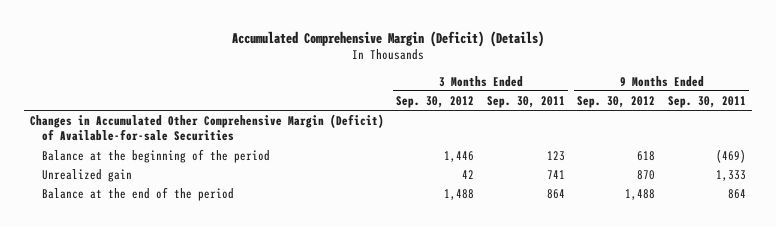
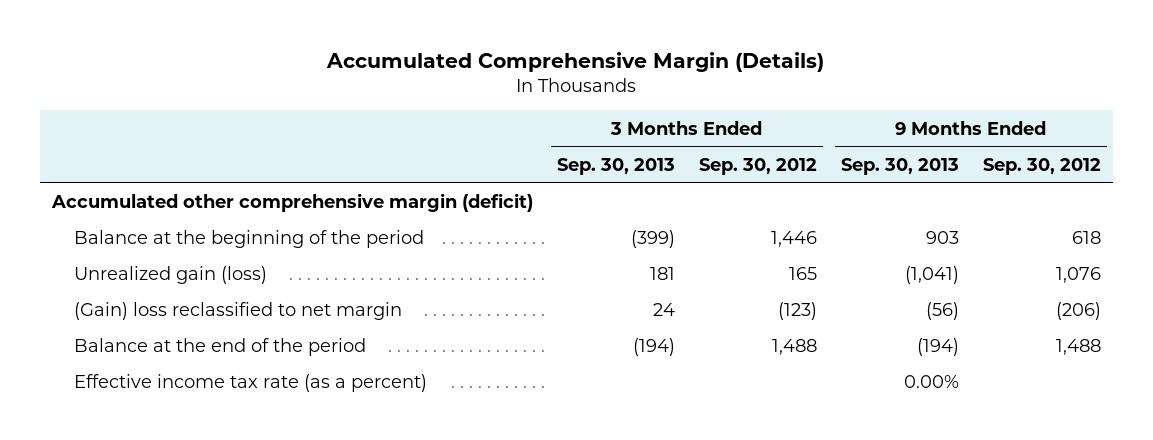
[231,30,544,47] Accumulated Comprehensive Margin (Deficit) (Details) -> [326,52,825,73] Accumulated Comprehensive Margin (Details)
[486,95,565,108] Sep. 30, 2011 -> none
[667,95,746,108] Sep. 30, 2011 -> none
none -> [557,157,676,175] Sep. 30, 2013
none -> [840,157,959,175] Sep. 30, 2013
[29,113,384,142] Changes in Accumulated Other Comprehensive Margin (Deficit) of Available-for-sale Securities -> [51,193,534,213] Accumulated other comprehensive margin (deficit)
[41,168,132,182] Unrealized gain -> [73,266,267,285] Unrealized gain (loss)
[462,169,475,179] 42 -> [788,267,817,281] 165
[637,169,656,180] 870 -> [1055,267,1101,284] 1,076
none -> [73,302,402,321] (Gain) loss reclassified to net margin
none -> [73,374,427,393] Effective income tax rate (as a percent)

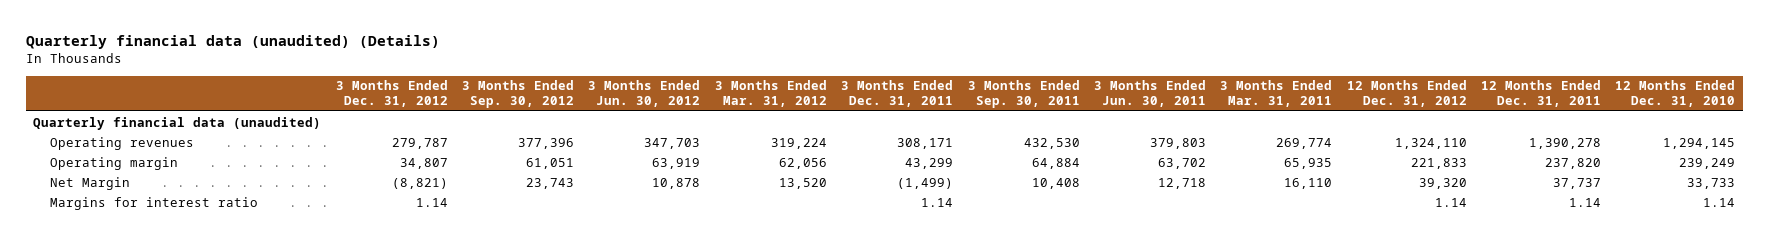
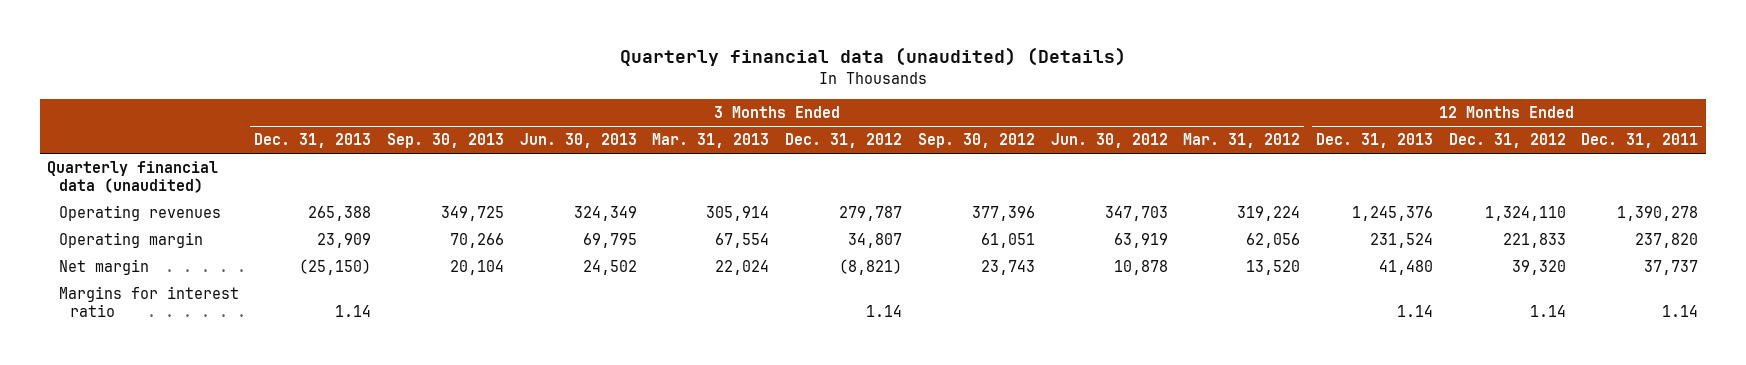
[841,80,954,107] 3 Months Ended Dec. 31, 2011 -> none
[967,80,1080,108] 3 Months Ended Sep. 30, 2011 -> none
[1093,80,1206,107] 3 Months Ended Jun. 30, 2011 -> none
[1220,80,1333,107] 3 Months Ended Mar. 31, 2011 -> none
[1615,80,1736,107] 12 Months Ended Dec. 31, 2010 -> none
none -> [254,133,372,149] Dec. 31, 2013
none -> [387,133,505,149] Sep. 30, 2013
none -> [519,133,637,149] Jun. 30, 2013
none -> [652,133,770,149] Mar. 31, 2013
none -> [1316,133,1434,149] Dec. 31, 2013
[49,176,130,190] Net Margin -> [58,259,149,276] Net margin

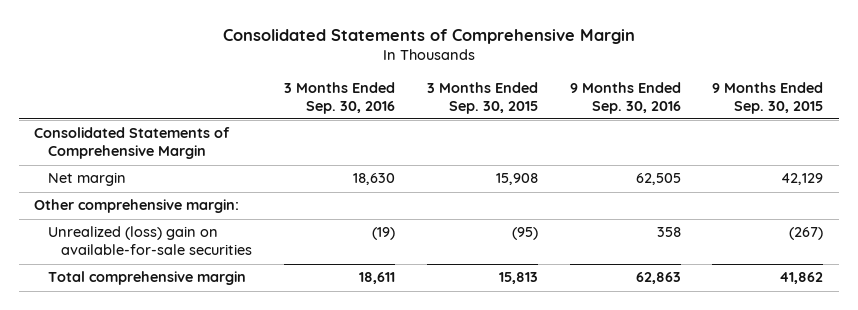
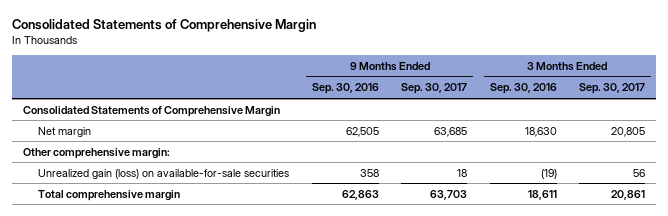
[426,81,538,114] 3 Months Ended Sep. 30, 2015 -> none
[712,81,824,114] 9 Months Ended Sep. 30, 2015 -> none
none -> [401,83,468,95] Sep. 30, 2017
none -> [579,83,646,95] Sep. 30, 2017
[47,226,253,256] Unrealized (loss) gain on available-for-sale securities -> [38,168,290,179] Unrealized gain (loss) on available-for-sale securities

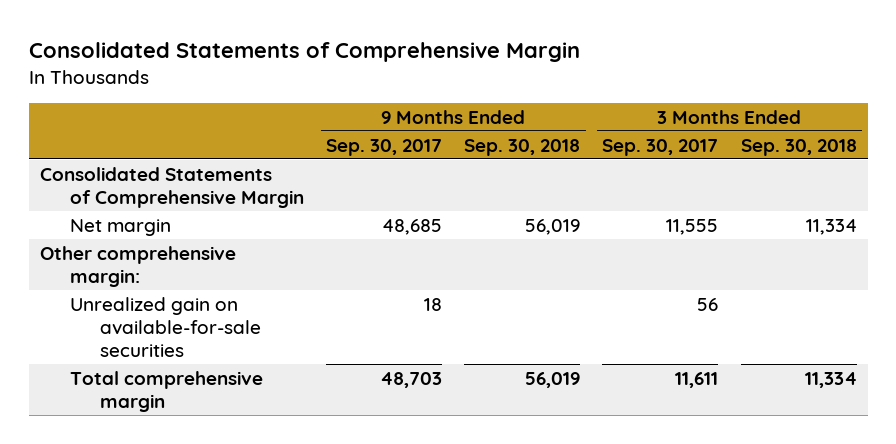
[311,83,379,95] Sep. 30, 2016 -> none
[489,83,557,95] Sep. 30, 2016 -> none
none -> [464,138,581,156] Sep. 30, 2018
none -> [740,138,857,156] Sep. 30, 2018
[434,126,468,137] 63,685 -> [382,218,443,235] 48,685
[611,126,646,137] 20,805 -> [666,218,719,235] 11,555
[38,168,290,179] Unrealized gain (loss) on available-for-sale securities -> [69,296,262,357] Unrealized gain on available-for-sale securities
[430,189,468,200] 63,703 -> [380,371,443,388] 48,703
[611,189,646,200] 20,861 -> [675,371,719,388] 11,611

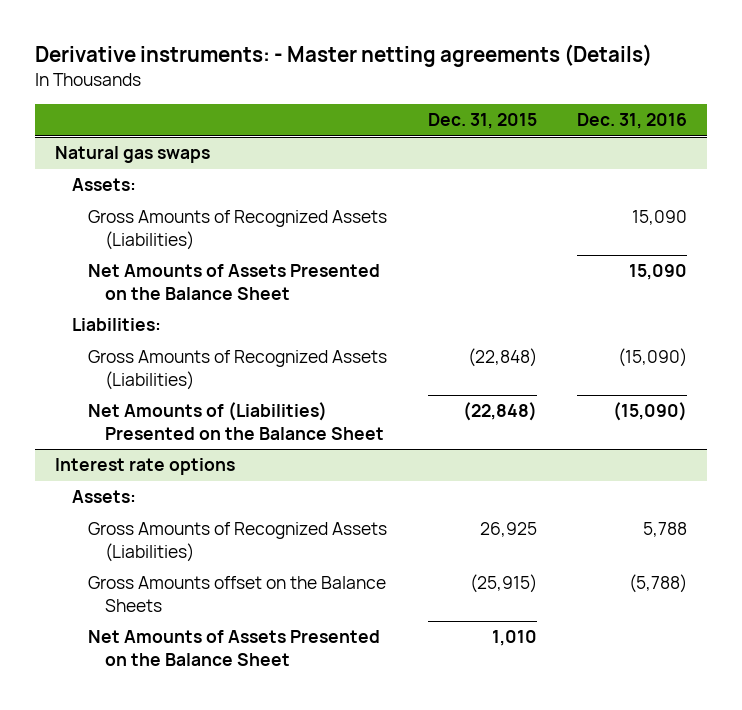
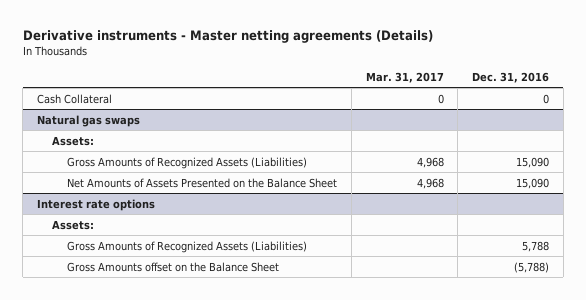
[35,44,653,68] Derivative instruments: - Master netting agreements (Details) -> [22,30,433,44] Derivative instruments - Master netting agreements (Details)
[427,113,537,130] Dec. 31, 2015 -> none
none -> [365,71,444,83] Mar. 31, 2017
none -> [37,93,113,104] Cash Collateral
[71,318,161,332] Liabilities: -> none
[88,350,388,390] Gross Amounts of Recognized Assets (Liabilities) -> none
[88,402,385,440] Net Amounts of (Liabilities) Presented on the Balance Sheet -> none
[88,630,381,666] Net Amounts of Assets Presented on the Balance Sheet -> none
[88,576,387,612] Gross Amounts offset on the Balance Sheets -> [67,261,280,272] Gross Amounts offset on the Balance Sheet

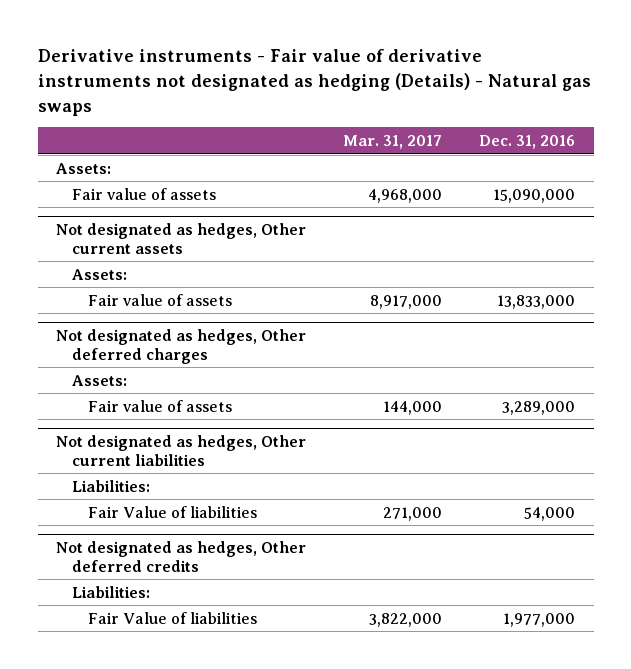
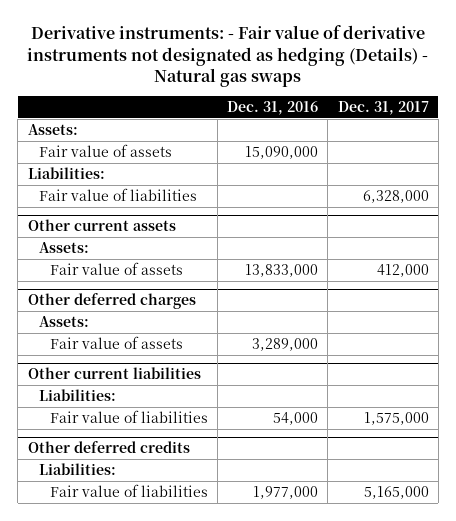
[37,49,591,116] Derivative instruments - Fair value of derivative instruments not designated as hedging (Details) - Natural gas swaps -> [27,25,429,88] Derivative instruments: - Fair value of derivative instruments not designated as hedging (Details) - Natural gas swaps
[343,135,443,150] Mar. 31, 2017 -> none
none -> [337,100,429,115] Dec. 31, 2017
[56,222,307,254] Not designated as hedges, Other current assets -> none
none -> [27,166,105,179] Liabilities:
none -> [38,187,197,201] Fair value of liabilities
none -> [27,219,176,232] Other current assets
[56,328,307,364] Not designated as hedges, Other deferred charges -> none
none -> [27,293,196,310] Other deferred charges
[56,434,307,466] Not designated as hedges, Other current liabilities -> none
none -> [27,367,201,380] Other current liabilities
[56,540,307,572] Not designated as hedges, Other deferred credits -> none
[88,505,258,518] Fair Value of liabilities -> [50,409,209,423] Fair value of liabilities
none -> [27,441,190,454] Other deferred credits
[88,611,258,624] Fair Value of liabilities -> [50,483,209,497] Fair value of liabilities

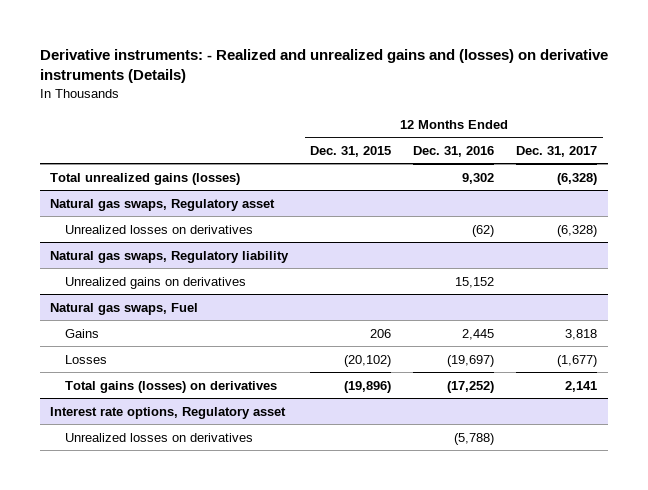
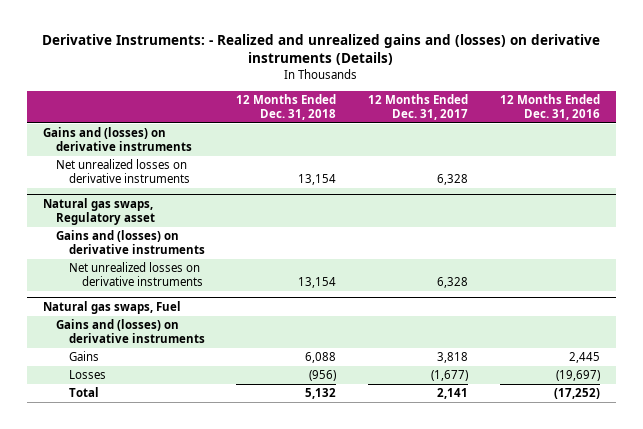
[39,48,608,84] Derivative instruments: - Realized and unrealized gains and (losses) on derivative instruments (Details) -> [42,33,601,66] Derivative Instruments: - Realized and unrealized gains and (losses) on derivative instruments (Details)
[310,145,392,157] Dec. 31, 2015 -> none
none -> [236,93,337,120] 12 Months Ended Dec. 31, 2018
[50,172,241,185] Total unrealized gains (losses) -> none
none -> [42,127,192,152] Gains and (losses) on derivative instruments
none -> [55,159,190,184] Net unrealized losses on derivative instruments
[65,224,254,234] Unrealized losses on derivatives -> none
[50,250,290,263] Natural gas swaps, Regulatory liability -> none
[65,276,247,289] Unrealized gains on derivatives -> none
none -> [55,230,205,255] Gains and (losses) on derivative instruments
none -> [68,262,203,287] Net unrealized losses on derivative instruments
none -> [55,319,205,344] Gains and (losses) on derivative instruments
[50,406,287,419] Interest rate options, Regulatory asset -> none
[65,432,254,442] Unrealized losses on derivatives -> none
[65,380,278,393] Total gains (losses) on derivatives -> [68,387,99,398] Total

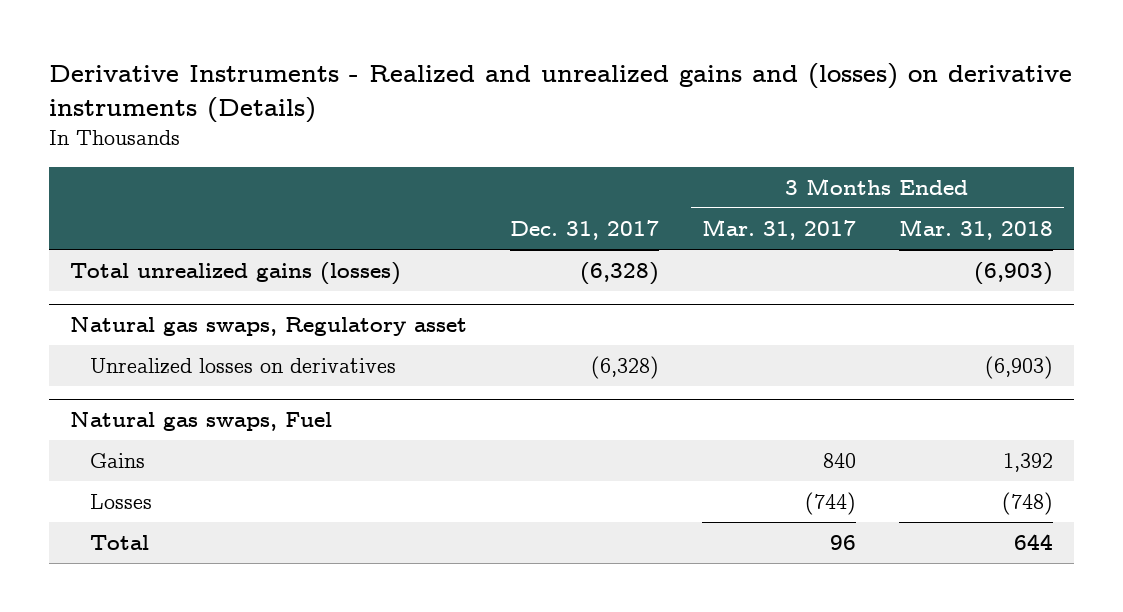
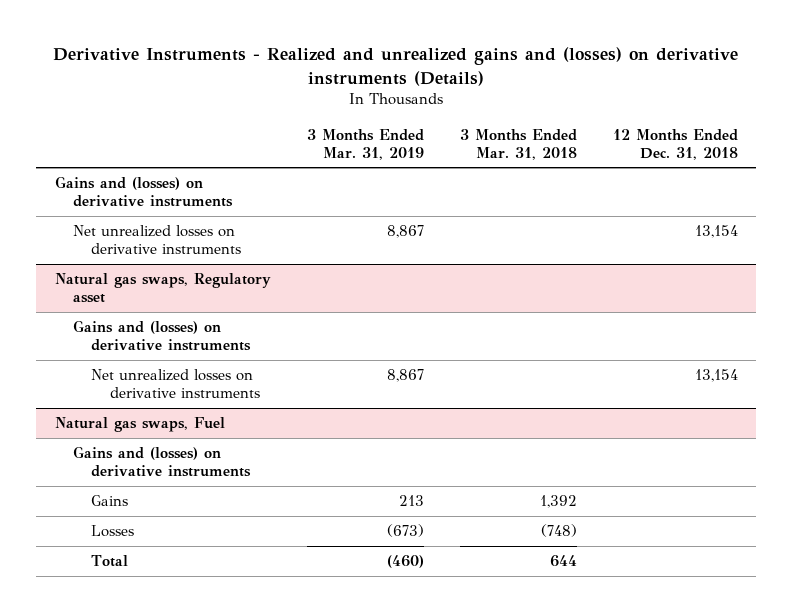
[510,219,660,240] Dec. 31, 2017 -> none
[702,218,857,240] Mar. 31, 2017 -> none
none -> [306,128,424,160] 3 Months Ended Mar. 31, 2019
none -> [612,128,738,160] 12 Months Ended Dec. 31, 2018
[70,262,402,286] Total unrealized gains (losses) -> none
none -> [54,176,233,208] Gains and (losses) on derivative instruments
none -> [72,225,242,255] Net unrealized losses on derivative instruments
[89,358,396,375] Unrealized losses on derivatives -> none
none -> [72,320,252,352] Gains and (losses) on derivative instruments
none -> [91,369,260,399] Net unrealized losses on derivative instruments
none -> [72,446,252,478] Gains and (losses) on derivative instruments

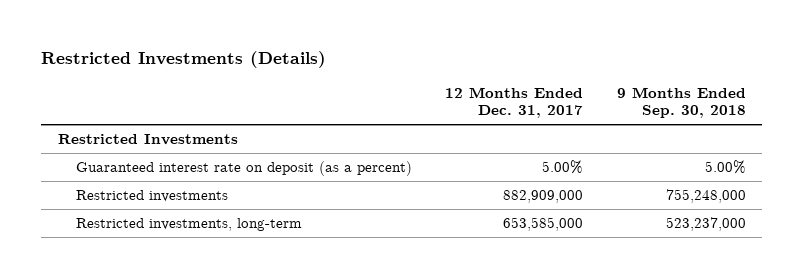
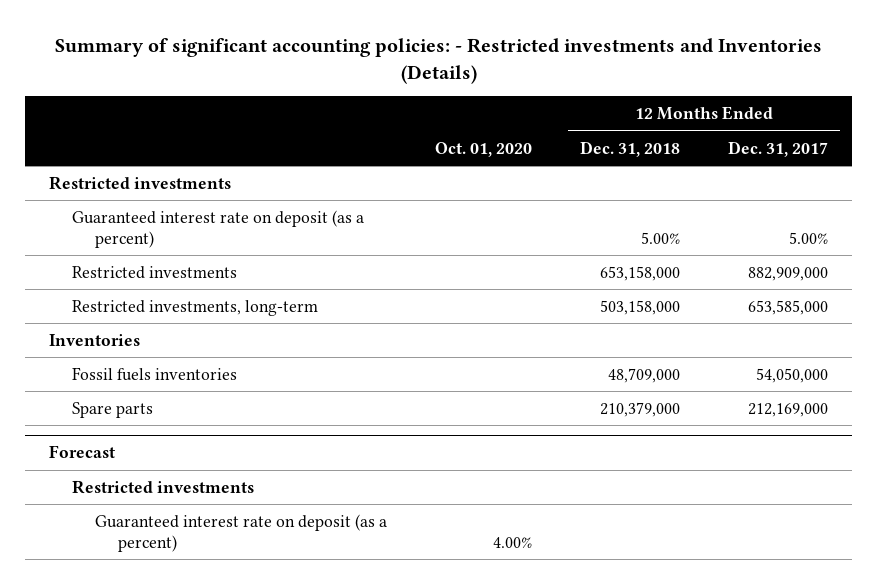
[41,50,327,68] Restricted Investments (Details) -> [54,38,822,85] Summary of significant accounting policies: - Restricted investments and Inventories (Details)
[616,86,746,119] 9 Months Ended Sep. 30, 2018 -> none
none -> [435,141,533,157] Oct. 01, 2020
none -> [580,140,681,157] Dec. 31, 2018
[58,133,239,145] Restricted Investments -> [48,175,231,190] Restricted investments
none -> [48,333,140,346] Inventories
none -> [72,366,238,381] Fossil fuels inventories
none -> [72,401,154,418] Spare parts
none -> [48,445,115,459] Forecast
none -> [72,479,255,494] Restricted investments
none -> [95,513,388,552] Guaranteed interest rate on deposit (as a percent)

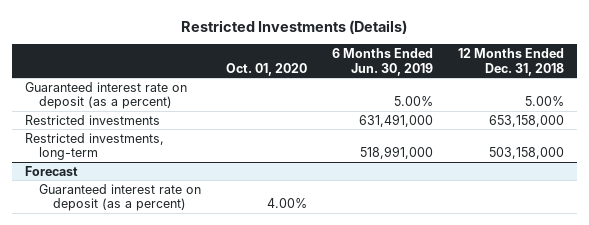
[54,38,822,85] Summary of significant accounting policies: - Restricted investments and Inventories (Details) -> [181,19,408,34] Restricted Investments (Details)
[728,140,829,157] Dec. 31, 2017 -> none
none -> [332,47,434,76] 6 Months Ended Jun. 30, 2019
[48,175,231,190] Restricted investments -> none
[48,333,140,346] Inventories -> none
[72,366,238,381] Fossil fuels inventories -> none
[72,401,154,418] Spare parts -> none
[72,479,255,494] Restricted investments -> none

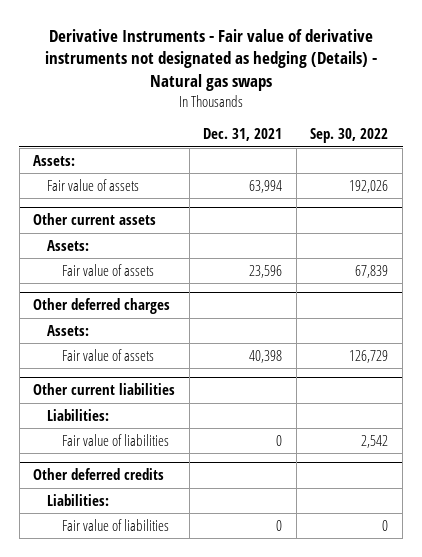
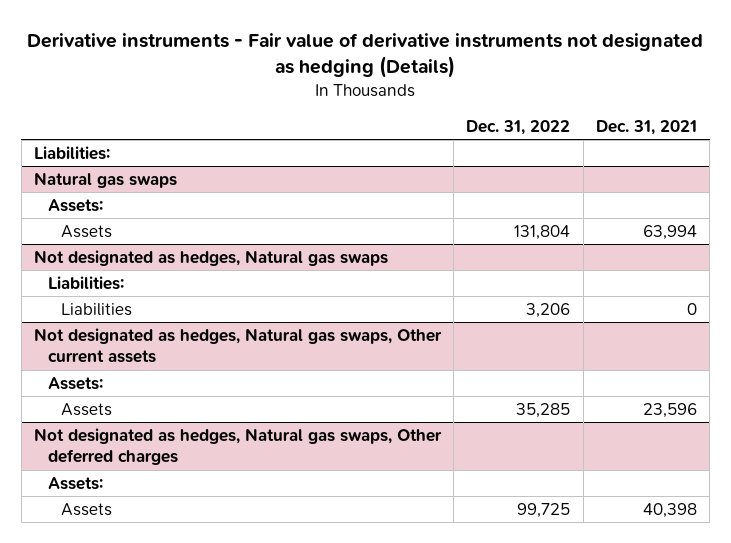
[44,28,377,92] Derivative Instruments - Fair value of derivative instruments not designated as hedging (Details) - Natural gas swaps -> [27,33,704,79] Derivative instruments - Fair value of derivative instruments not designated as hedging (Details)
[310,128,389,144] Sep. 30, 2022 -> none
none -> [466,119,571,135] Dec. 31, 2022
none -> [33,145,110,160] Liabilities:
none -> [33,171,177,188] Natural gas swaps
[33,213,157,226] Other current assets -> none
[47,178,140,191] Fair value of assets -> [61,224,113,238] Assets
none -> [33,249,388,266] Not designated as hedges, Natural gas swaps
none -> [47,275,124,290] Liabilities:
none -> [61,302,133,316] Liabilities
none -> [33,327,442,364] Not designated as hedges, Natural gas swaps, Other current assets
[33,298,171,315] Other deferred charges -> none
[61,263,154,276] Fair value of assets -> [61,402,113,416] Assets
none -> [33,427,442,466] Not designated as hedges, Natural gas swaps, Other deferred charges
[33,383,176,396] Other current liabilities -> none
[47,408,110,421] Liabilities: -> none
[61,433,169,446] Fair value of liabilities -> none
[33,468,165,481] Other deferred credits -> none
[47,493,110,506] Liabilities: -> none
[61,518,169,531] Fair value of liabilities -> none
[61,348,154,361] Fair value of assets -> [61,502,113,516] Assets

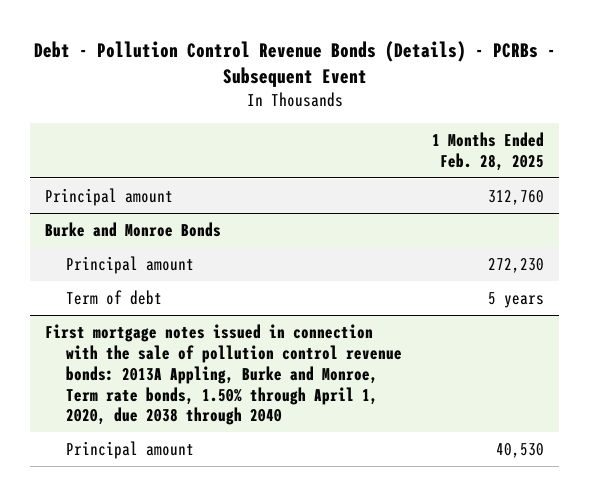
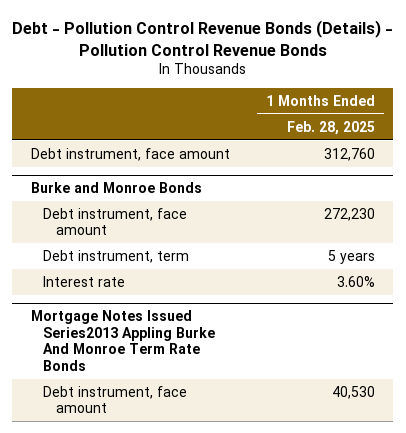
[33,40,556,87] Debt - Pollution Control Revenue Bonds (Details) - PCRBs - Subsequent Event -> [11,19,393,56] Debt - Pollution Control Revenue Bonds (Details) - Pollution Control Revenue Bonds
[45,187,174,206] Principal amount -> [30,147,230,161] Debt instrument, face amount
[66,255,195,274] Principal amount -> [43,207,188,236] Debt instrument, face amount
[66,289,163,305] Term of debt -> [43,249,190,263] Debt instrument, term
none -> [43,275,126,287] Interest rate
[45,323,403,426] First mortgage notes issued in connection with the sale of pollution control revenue bonds: 2013A Appling, Burke and Monroe, Term rate bonds, 1.50% through April 1, 2020, due 2038 through 2040 -> [30,310,216,371] Mortgage Notes Issued Series2013 Appling Burke And Monroe Term Rate Bonds
[66,440,195,459] Principal amount -> [43,385,188,414] Debt instrument, face amount

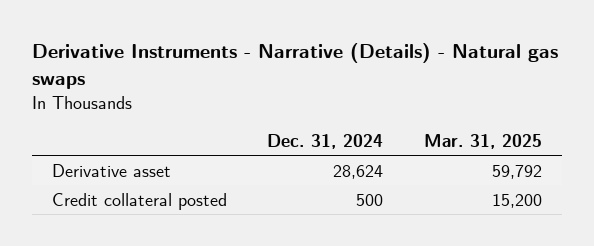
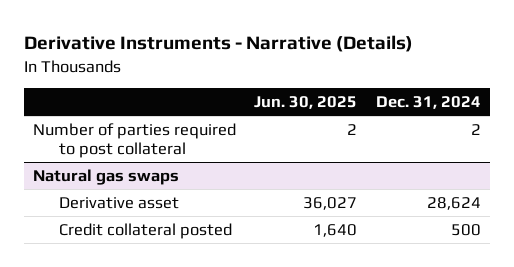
[31,43,558,90] Derivative Instruments - Narrative (Details) - Natural gas swaps -> [23,35,413,53] Derivative Instruments - Narrative (Details)
[424,133,543,149] Mar. 31, 2025 -> none
none -> [254,96,358,110] Jun. 30, 2025
none -> [32,122,236,159] Number of parties required to post collateral
none -> [32,168,179,185] Natural gas swaps

